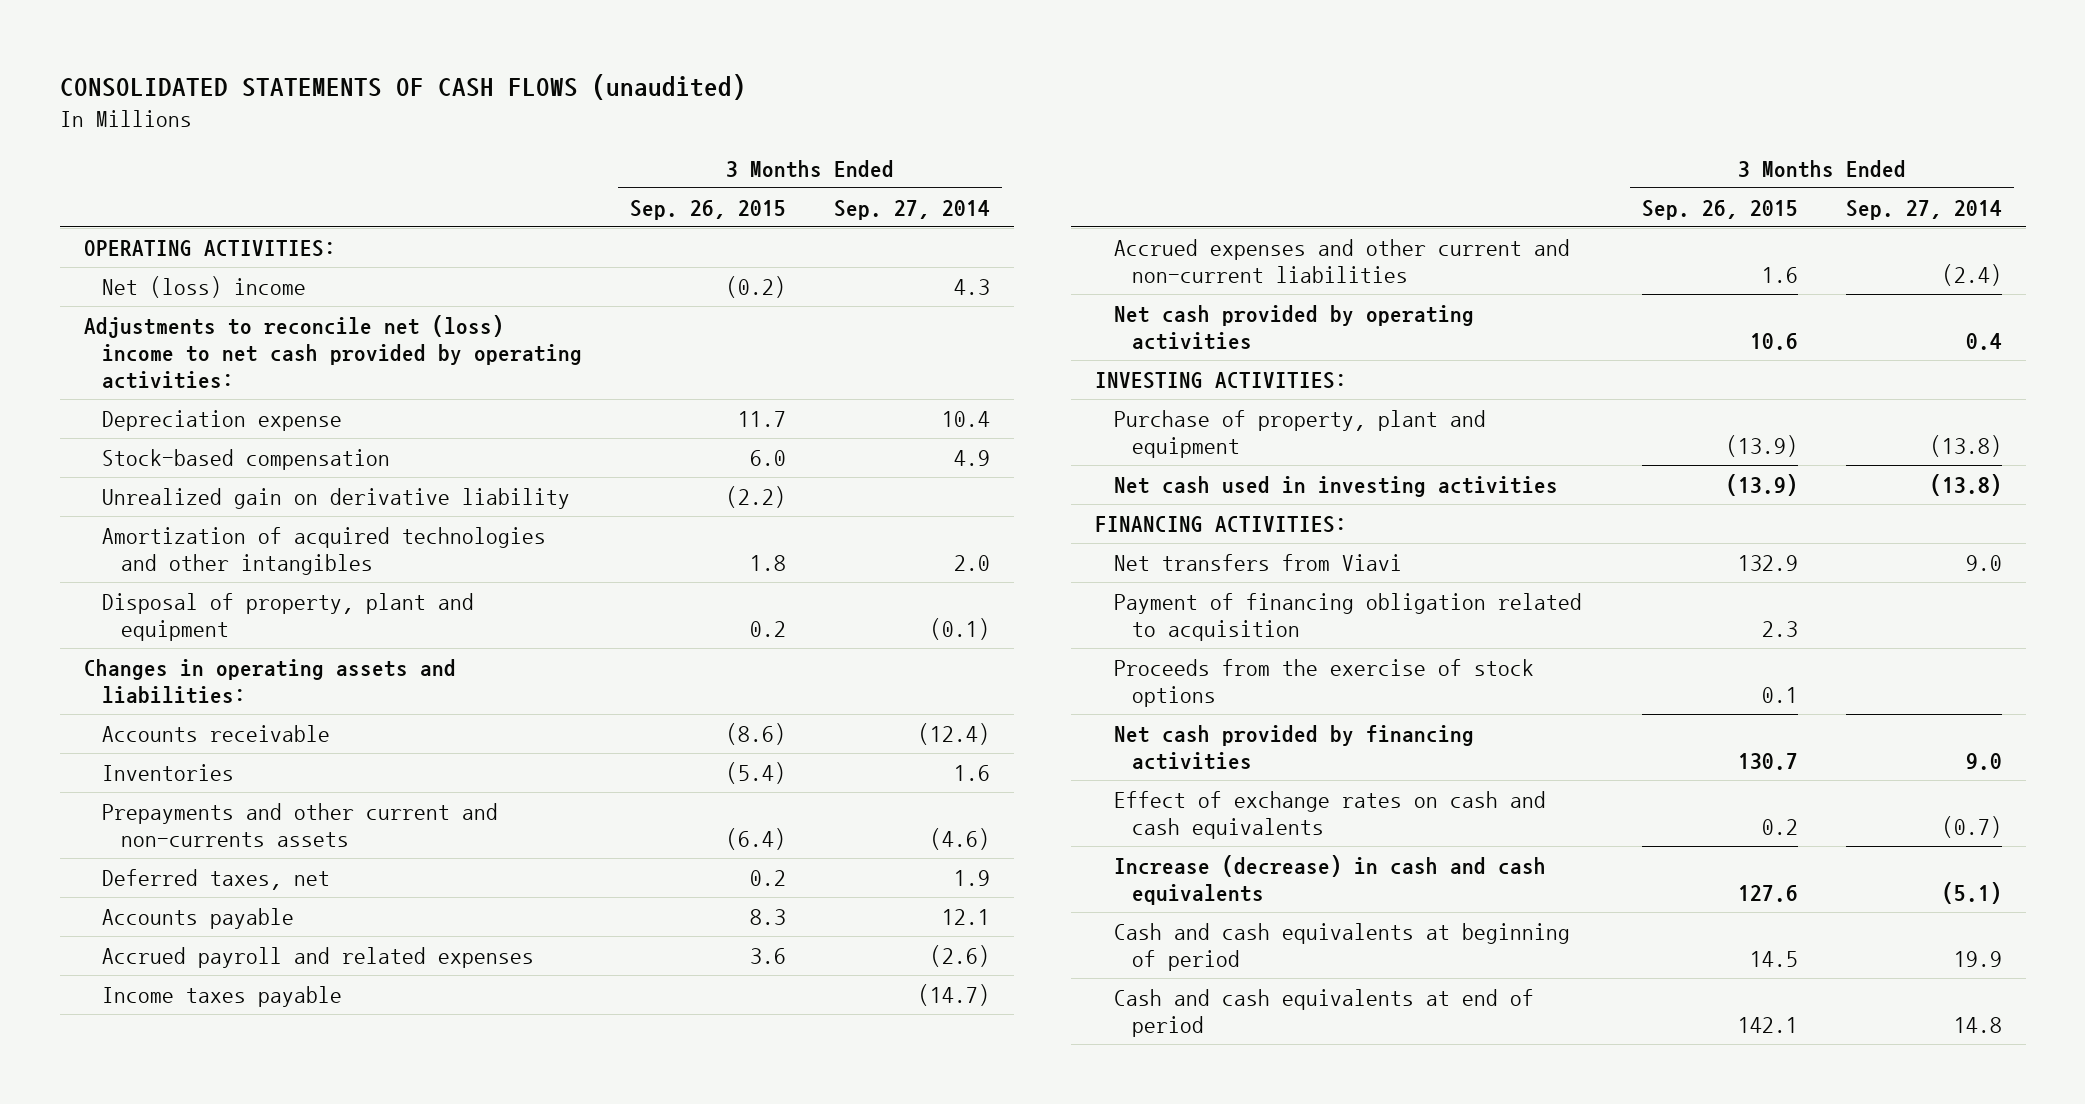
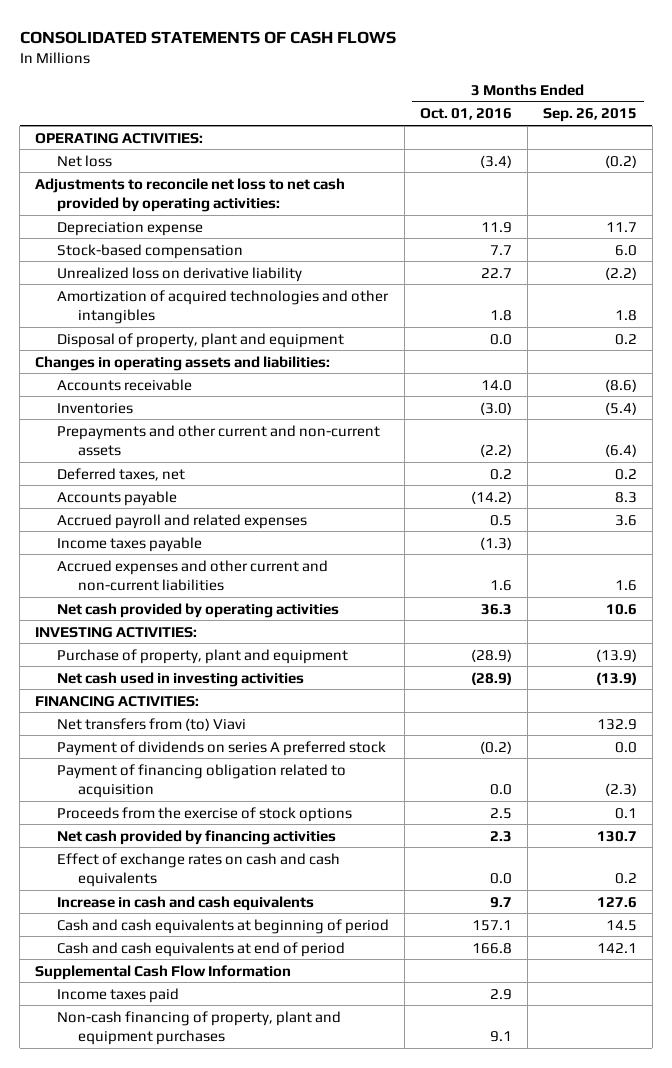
[59,74,746,101] CONSOLIDATED STATEMENTS OF CASH FLOWS (unaudited) -> [19,31,396,45] CONSOLIDATED STATEMENTS OF CASH FLOWS
[833,199,990,220] Sep. 27, 2014 -> none
none -> [419,108,512,121] Oct. 01, 2016
[102,275,307,298] Net (loss) income -> [56,154,112,167] Net loss
[83,314,583,389] Adjustments to reconcile net (loss) income to net cash provided by operating activities: -> [35,177,346,212] Adjustments to reconcile net loss to net cash provided by operating activities:
[102,487,571,509] Unrealized gain on derivative liability -> [56,266,302,282] Unrealized loss on derivative liability
[102,802,499,847] Prepayments and other current and non-currents assets -> [56,424,380,456] Prepayments and other current and non-current assets
[1113,553,1402,571] Net transfers from Viavi -> [56,717,246,731] Net transfers from (to) Viavi
none -> [56,740,386,756] Payment of dividends on series A preferred stock
[1761,620,1798,637] 2.3 -> [604,782,637,796] (2.3)
[1113,854,1546,905] Increase (decrease) in cash and cash equivalents -> [56,895,314,911] Increase in cash and cash equivalents
none -> [35,964,292,980] Supplemental Cash Flow Information
none -> [56,987,179,1003] Income taxes paid
none -> [56,1010,341,1045] Non-cash financing of property, plant and equipment purchases

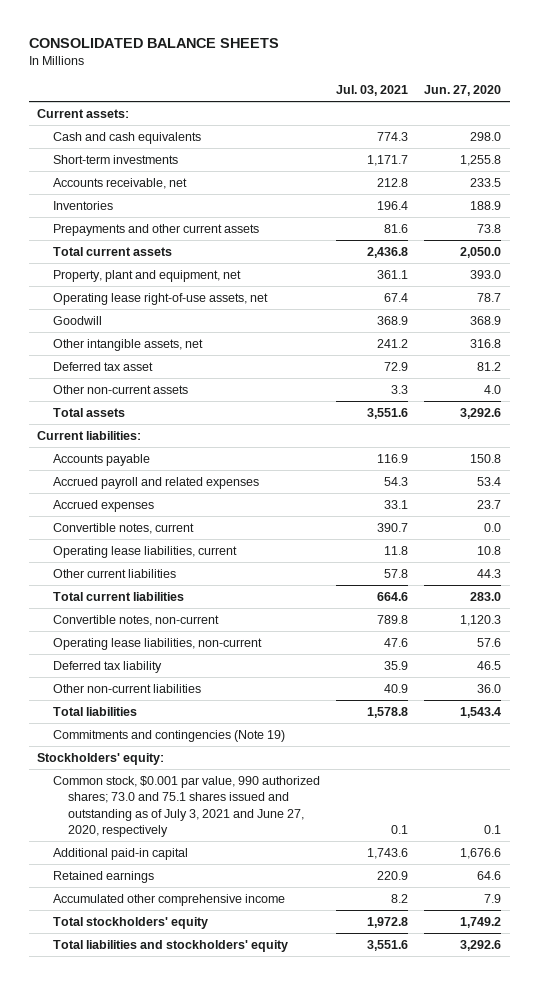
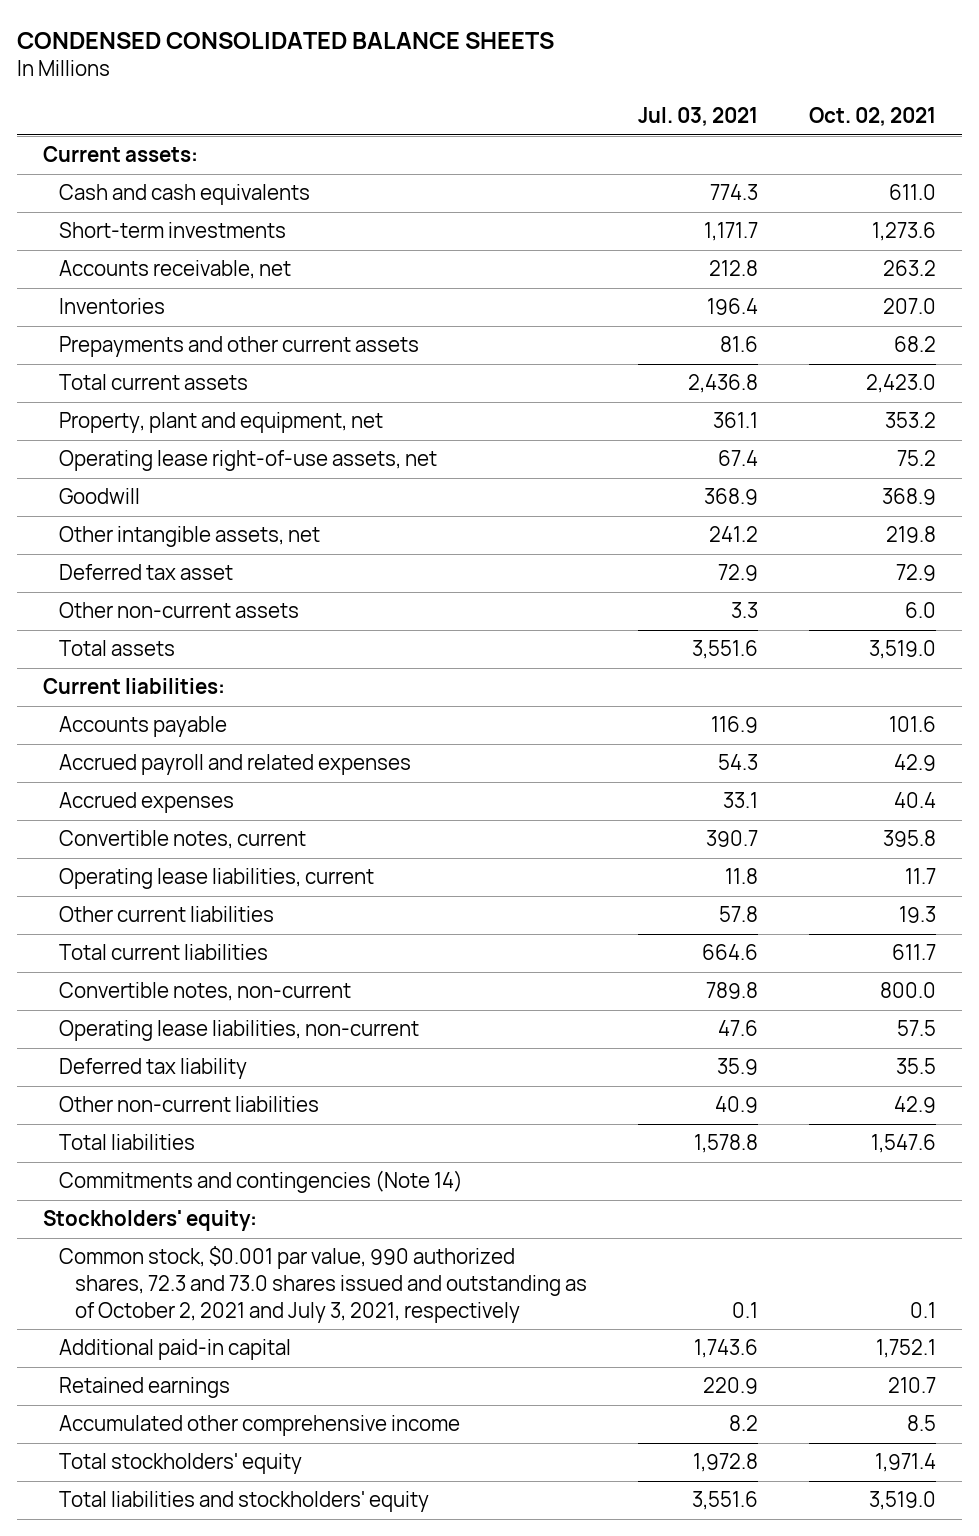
[28,38,279,49] CONSOLIDATED BALANCE SHEETS -> [17,31,555,49] CONDENSED CONSOLIDATED BALANCE SHEETS
[424,84,502,96] Jun. 27, 2020 -> none
none -> [809,107,937,127] Oct. 02, 2021
[52,729,285,742] Commitments and contingencies (Note 19) -> [58,1170,463,1194] Commitments and contingencies (Note 14)
[52,775,320,837] Common stock, $0.001 par value, 990 authorized shares; 73.0 and 75.1 shares issued and outstanding as of July 3, 2021 and June 27, 2020, respectively -> [58,1246,587,1323] Common stock, $0.001 par value, 990 authorized shares, 72.3 and 73.0 shares issued and outstanding as of October 2, 2021 and July 3, 2021, respectively

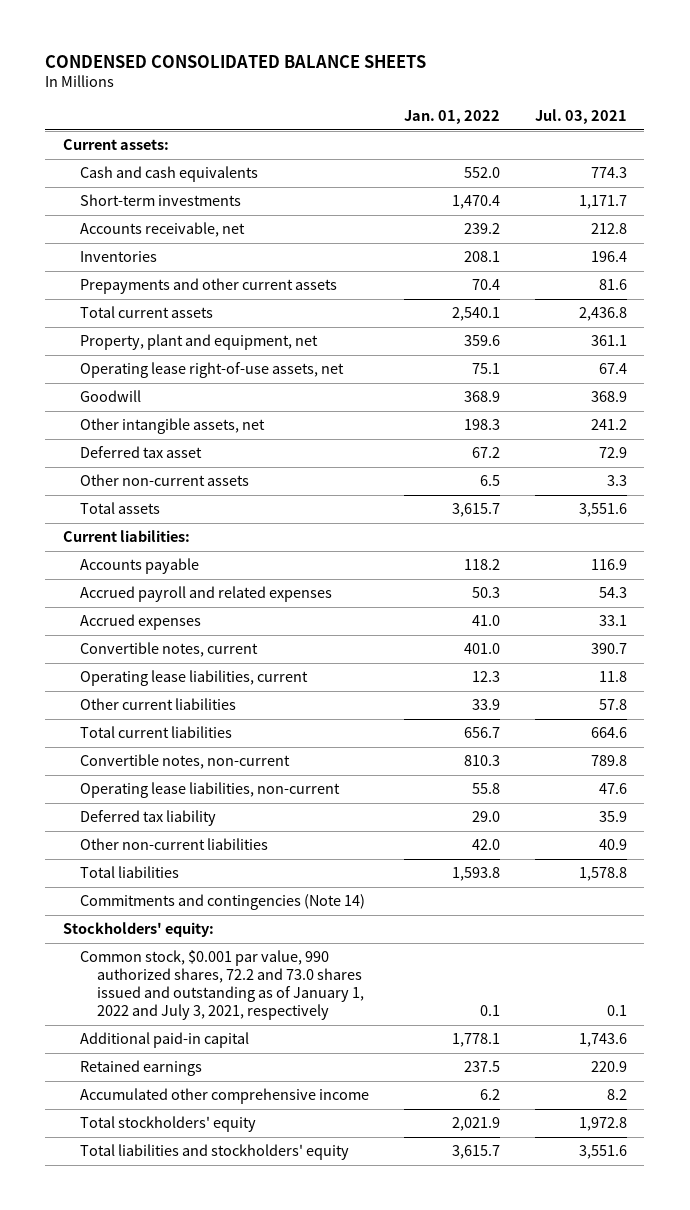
[809,107,937,127] Oct. 02, 2021 -> none
none -> [403,109,500,124] Jan. 01, 2022
[58,1246,587,1323] Common stock, $0.001 par value, 990 authorized shares, 72.3 and 73.0 shares issued and outstanding as of October 2, 2021 and July 3, 2021, respectively -> [79,950,364,1021] Common stock, $0.001 par value, 990 authorized shares, 72.2 and 73.0 shares issued and outstanding as of January 1, 2022 and July 3, 2021, respectively

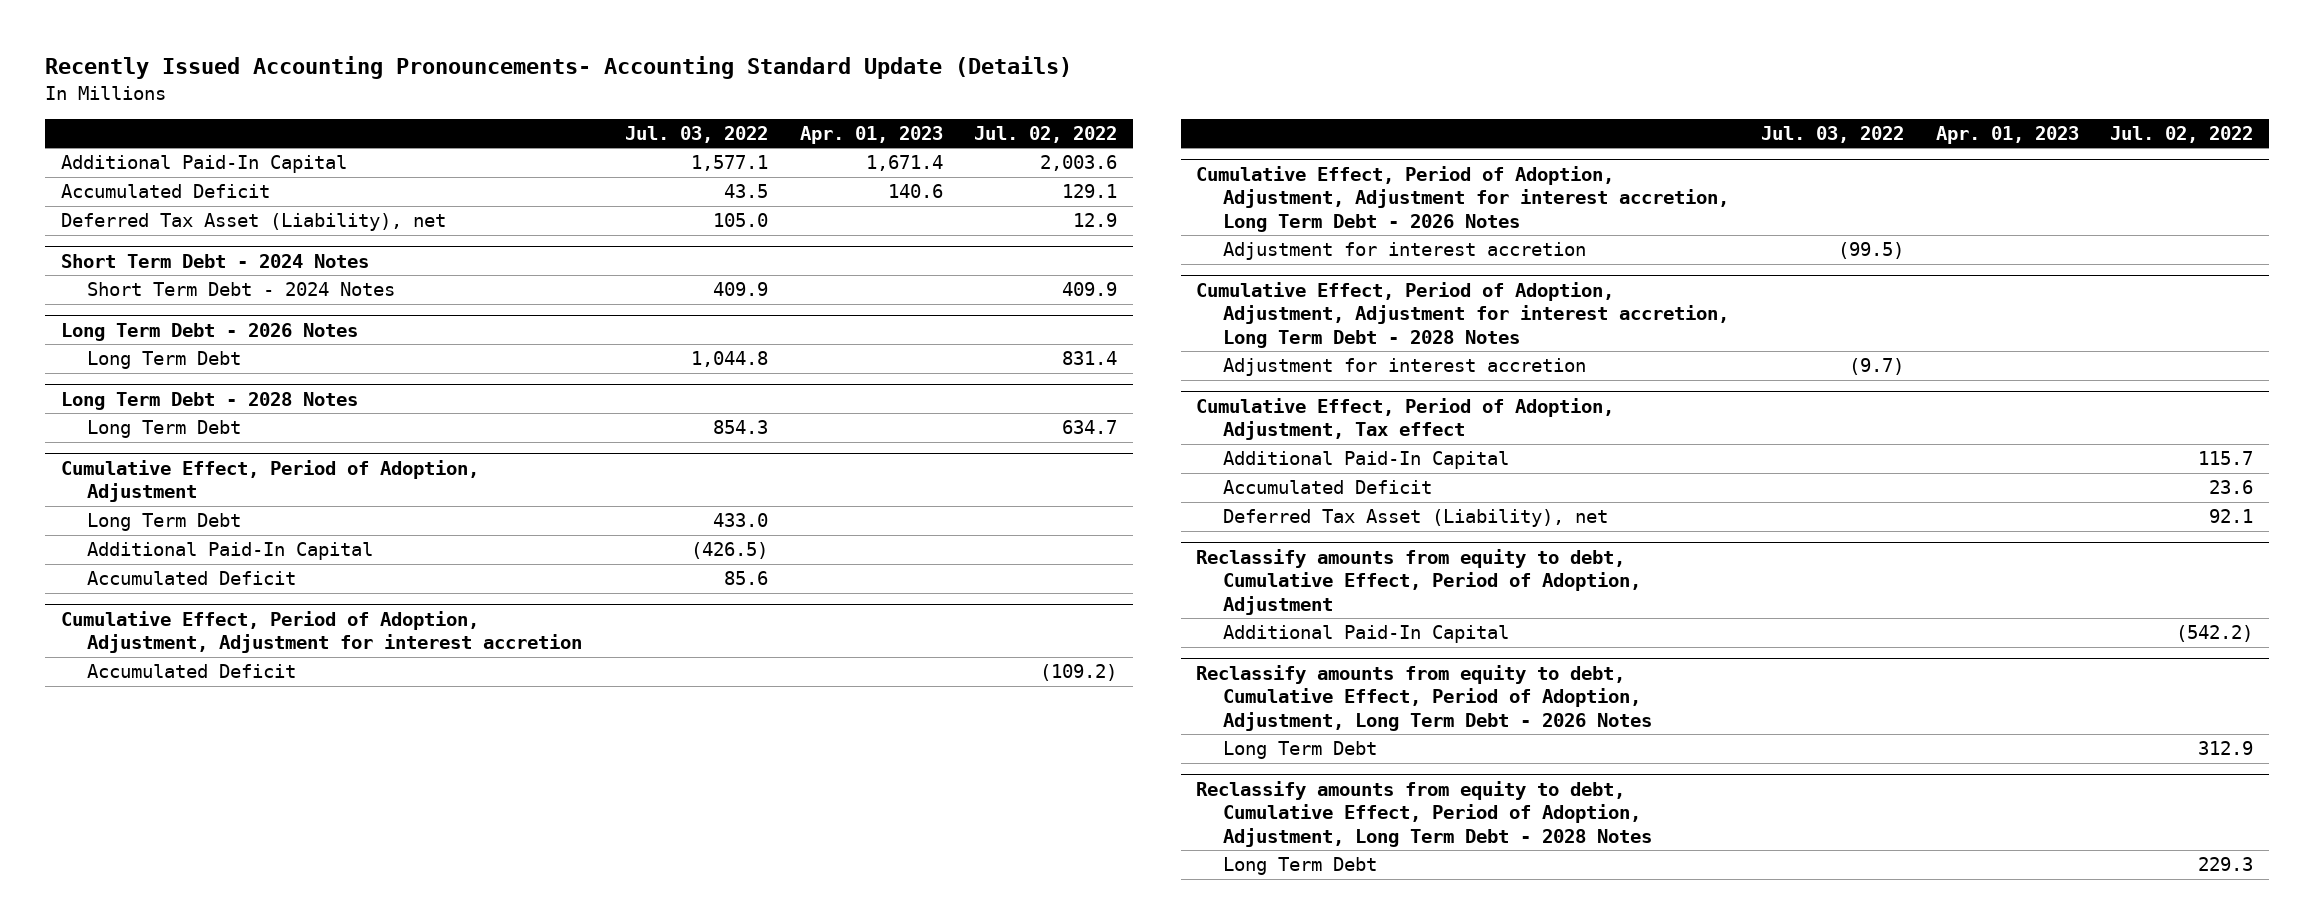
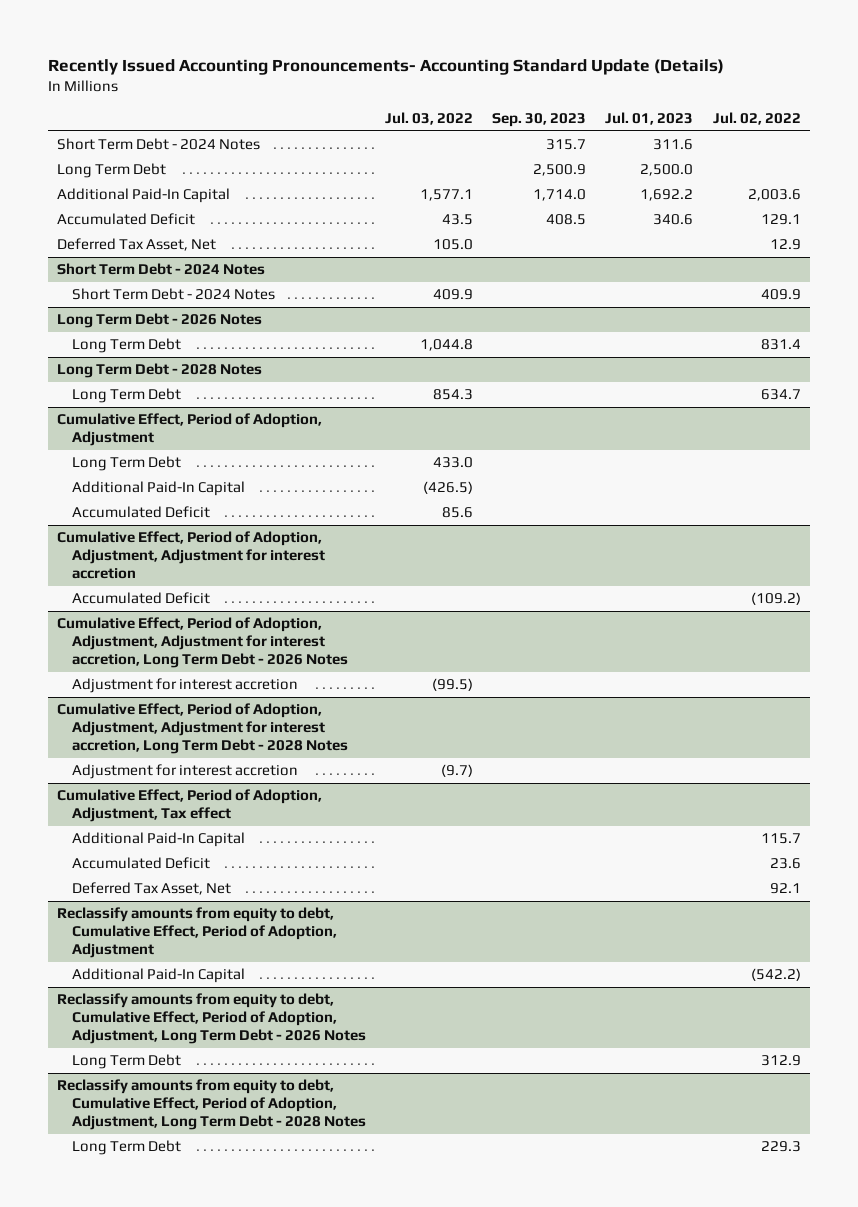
[799,125,943,144] Apr. 01, 2023 -> none
none -> [492,112,587,127] Sep. 30, 2023
none -> [605,111,694,125] Jul. 01, 2023
none -> [57,138,261,151] Short Term Debt - 2024 Notes
none -> [57,163,167,179] Long Term Debt
[60,213,446,232] Deferred Tax Asset (Liability), net -> [57,238,217,252] Deferred Tax Asset, Net
[1223,509,1609,528] Deferred Tax Asset (Liability), net -> [71,882,231,896] Deferred Tax Asset, Net

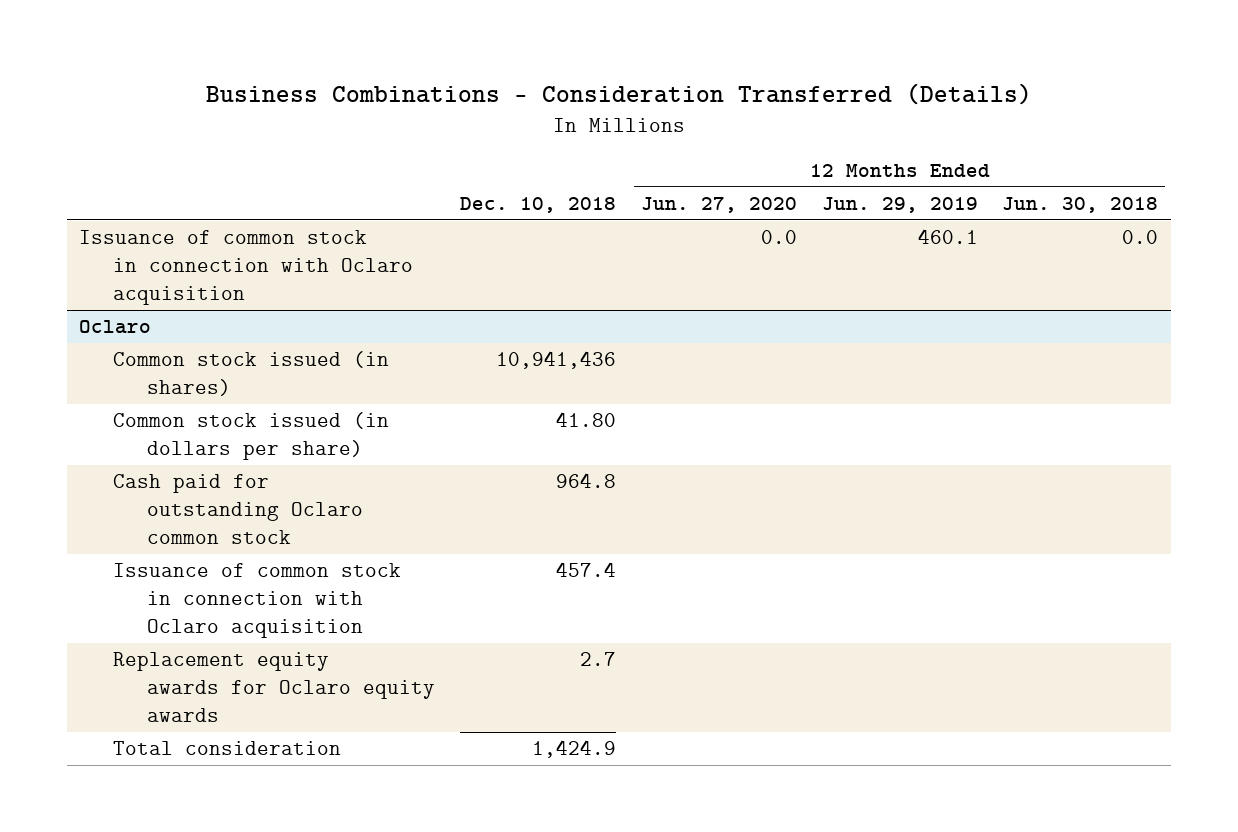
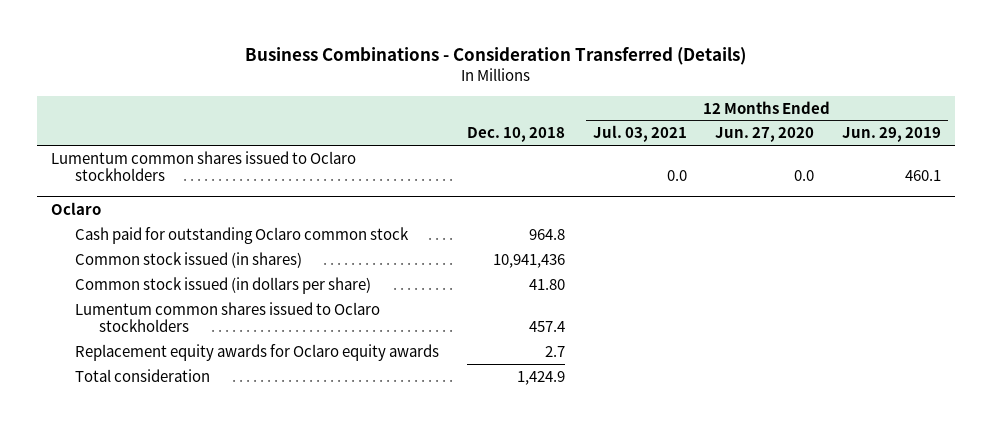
[1002,197,1159,214] Jun. 30, 2018 -> none
none -> [593,125,688,143] Jul. 03, 2021
[79,230,414,305] Issuance of common stock in connection with Oclaro acquisition -> [51,150,357,182] Lumentum common shares issued to Oclaro stockholders
[113,474,364,544] Cash paid for outstanding Oclaro common stock -> [75,226,410,244] Cash paid for outstanding Oclaro common stock
[113,563,402,638] Issuance of common stock in connection with Oclaro acquisition -> [75,301,381,333] Lumentum common shares issued to Oclaro stockholders

